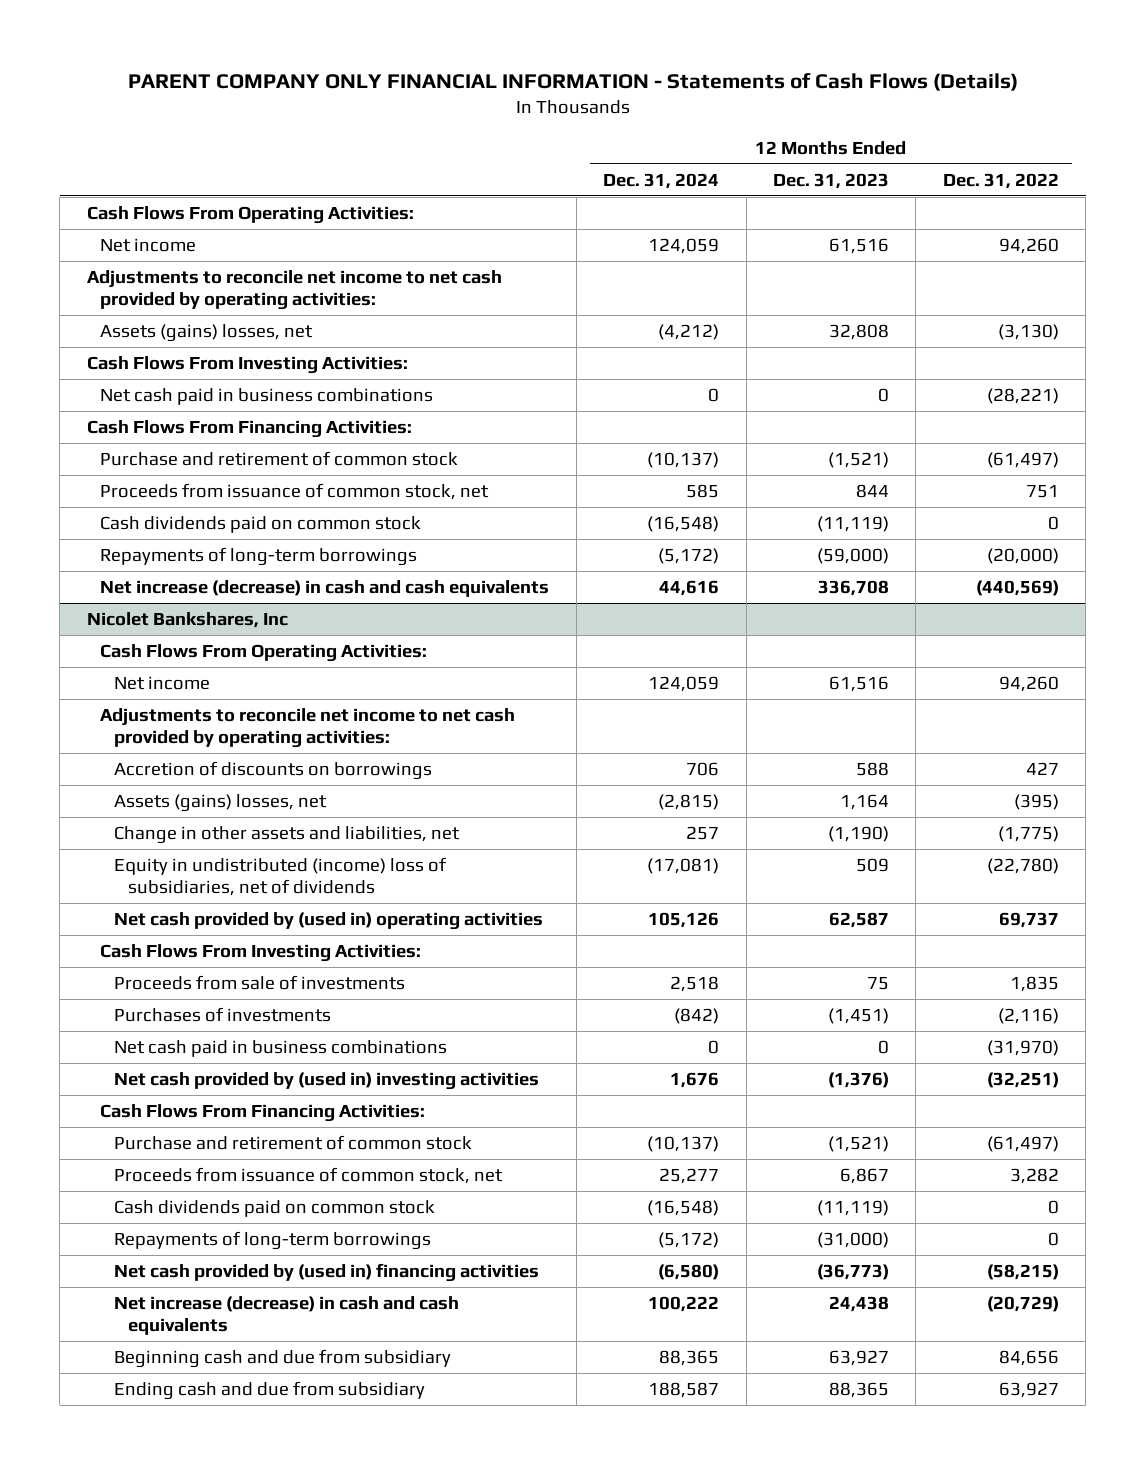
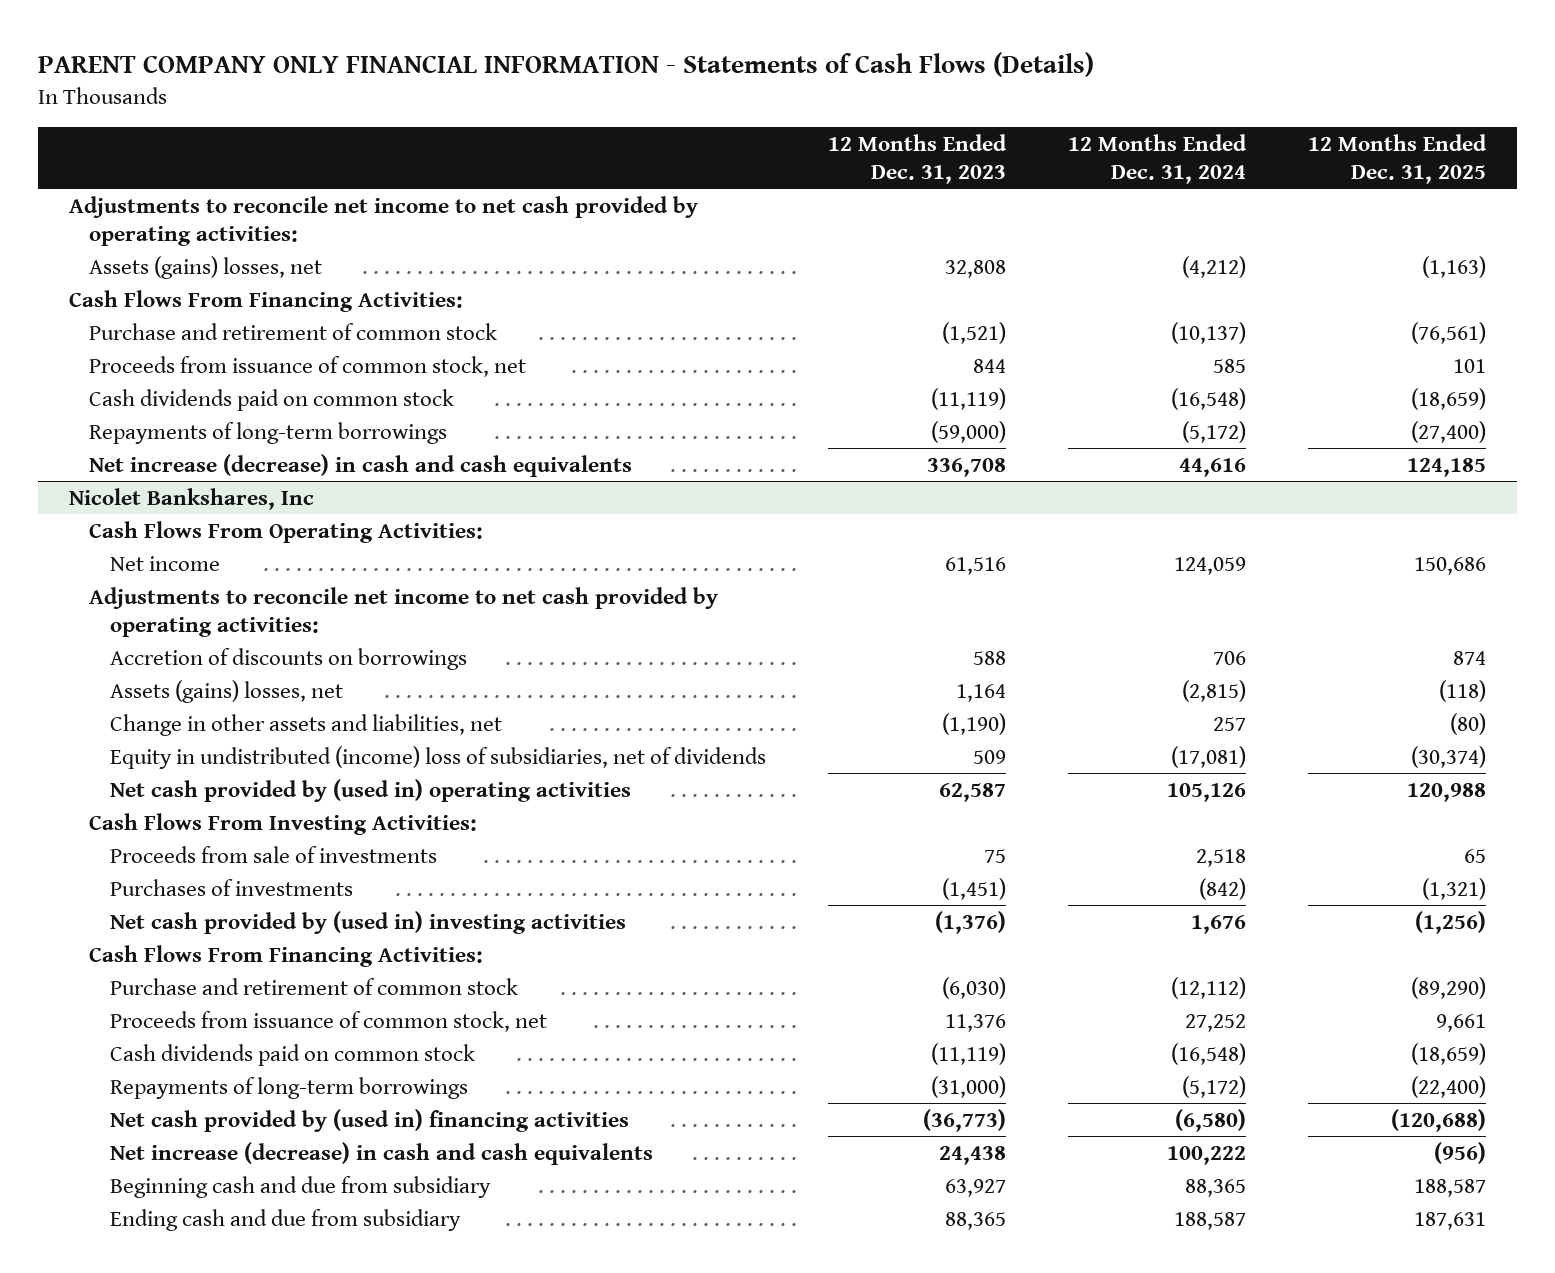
[942,172,1059,189] Dec. 31, 2022 -> none
none -> [1307,133,1487,184] 12 Months Ended Dec. 31, 2025
[86,205,414,224] Cash Flows From Operating Activities: -> none
[100,237,197,252] Net income -> none
[86,355,408,374] Cash Flows From Investing Activities: -> none
[100,387,434,405] Net cash paid in business combinations -> none
[114,1039,448,1057] Net cash paid in business combinations -> none
[647,1135,720,1152] (10,137) -> [1170,976,1246,999] (12,112)
[828,1135,890,1152] (1,521) -> [941,976,1006,999] (6,030)
[659,1167,720,1184] 25,277 -> [1184,1013,1246,1032] 27,252
[840,1167,890,1184] 6,867 -> [944,1013,1006,1032] 11,376

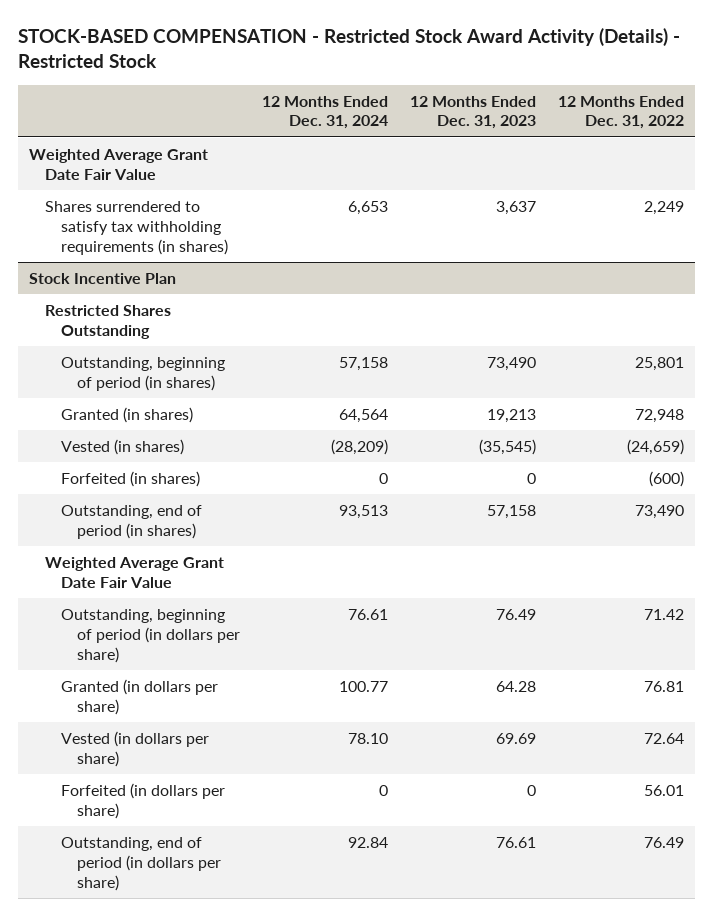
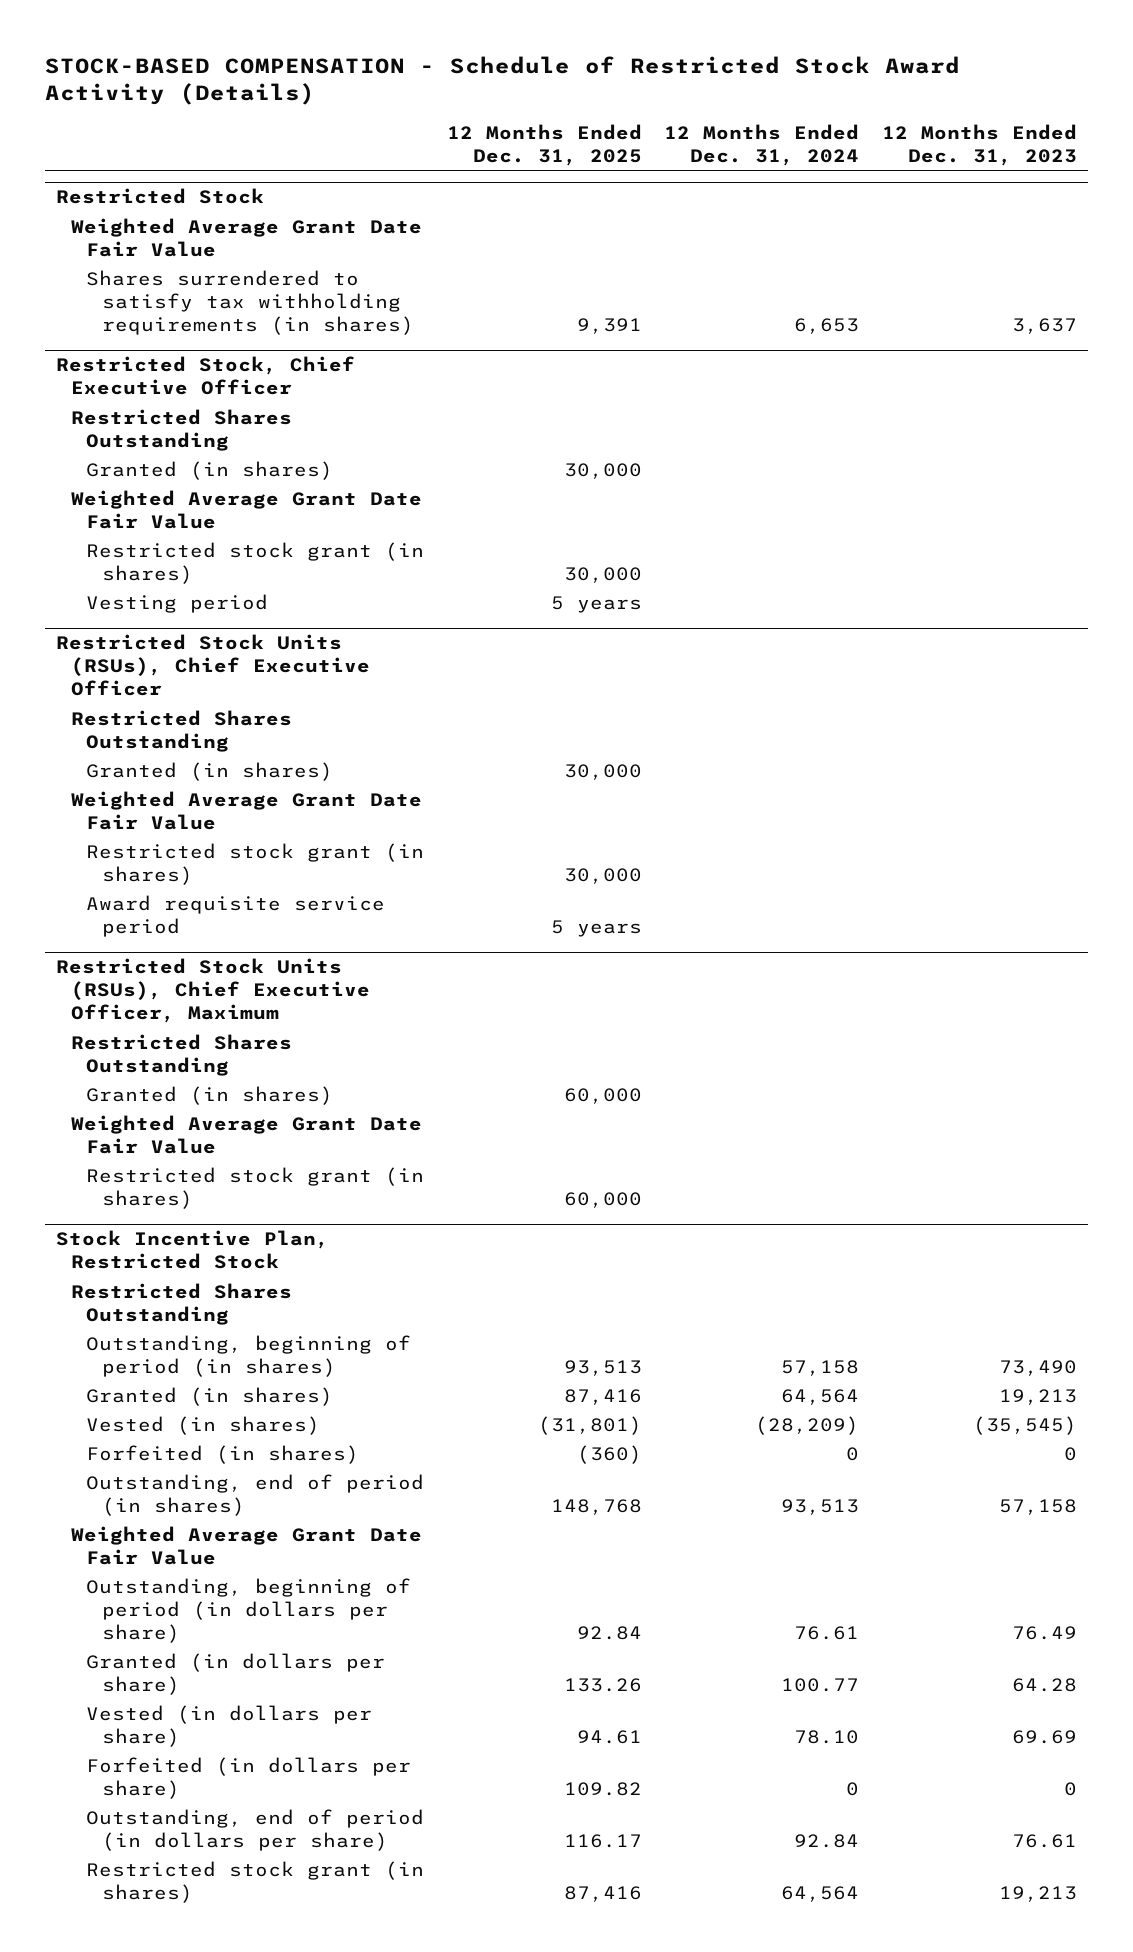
[18,28,681,69] STOCK-BASED COMPENSATION - Restricted Stock Award Activity (Details) - Restricted Stock -> [45,55,961,106] STOCK-BASED COMPENSATION - Schedule of Restricted Stock Award Activity (Details)
[558,95,685,130] 12 Months Ended Dec. 31, 2022 -> none
none -> [446,124,642,167] 12 Months Ended Dec. 31, 2025
none -> [56,188,265,205] Restricted Stock
[29,272,177,284] Stock Incentive Plan -> none
none -> [56,356,356,396] Restricted Stock, Chief Executive Officer
none -> [86,460,334,480] Granted (in shares)
none -> [71,489,423,529] Weighted Average Grant Date Fair Value
none -> [86,541,425,584] Restricted stock grant (in shares)
none -> [86,593,269,613] Vesting period
none -> [56,634,371,697] Restricted Stock Units (RSUs), Chief Executive Officer
none -> [71,709,293,752] Restricted Shares Outstanding
none -> [86,761,334,781] Granted (in shares)
none -> [71,790,423,830] Weighted Average Grant Date Fair Value
none -> [86,842,425,885] Restricted stock grant (in shares)
none -> [86,894,386,937] Award requisite service period
none -> [56,958,371,1024] Restricted Stock Units (RSUs), Chief Executive Officer, Maximum
none -> [71,1033,293,1076] Restricted Shares Outstanding
none -> [86,1085,334,1105] Granted (in shares)
none -> [71,1114,423,1154] Weighted Average Grant Date Fair Value
none -> [86,1166,425,1209] Restricted stock grant (in shares)
none -> [56,1230,330,1270] Stock Incentive Plan, Restricted Stock
none -> [71,1282,293,1325] Restricted Shares Outstanding
none -> [86,1860,425,1903] Restricted stock grant (in shares)

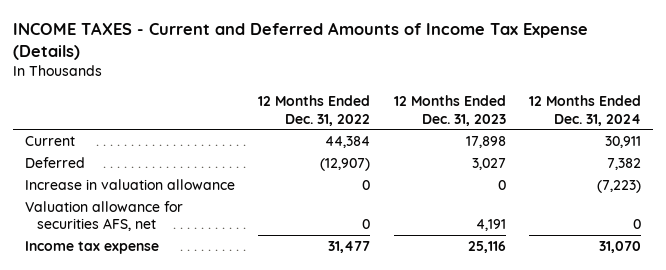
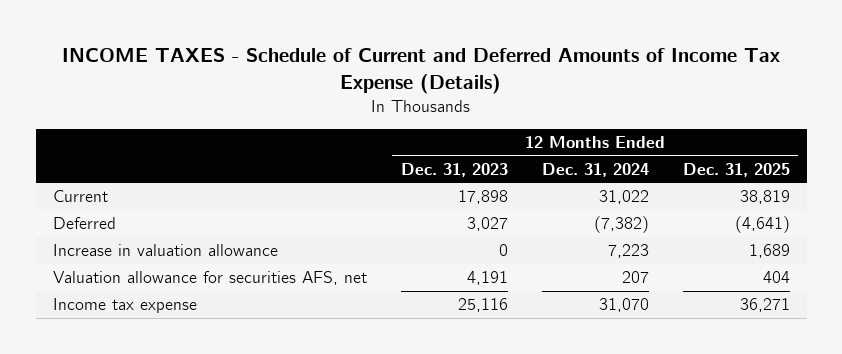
[12,21,588,61] INCOME TAXES - Current and Deferred Amounts of Income Tax Expense (Details) -> [62,48,781,95] INCOME TAXES - Schedule of Current and Deferred Amounts of Income Tax Expense (Details)
[258,95,371,126] 12 Months Ended Dec. 31, 2022 -> none
none -> [682,163,790,178] Dec. 31, 2025
[605,135,642,148] 30,911 -> [598,190,649,205] 31,022
[607,157,642,170] 7,382 -> [593,216,649,234] (7,382)
[597,179,642,193] (7,223) -> [607,244,649,259] 7,223
[633,219,642,230] 0 -> [621,271,649,284] 207

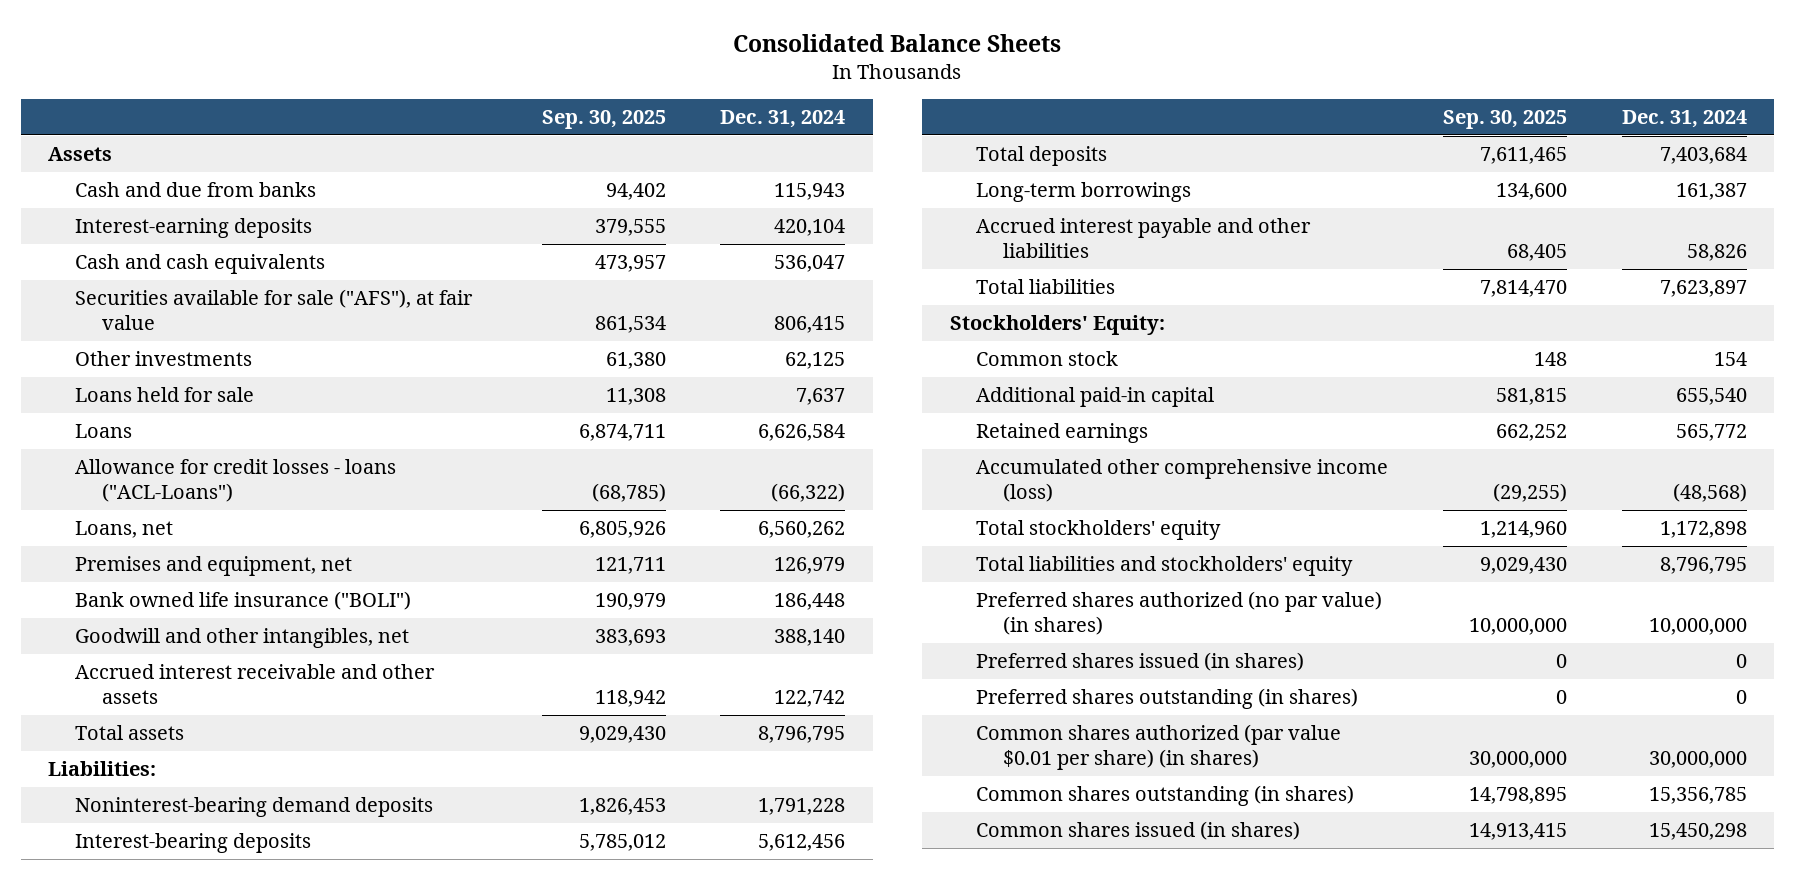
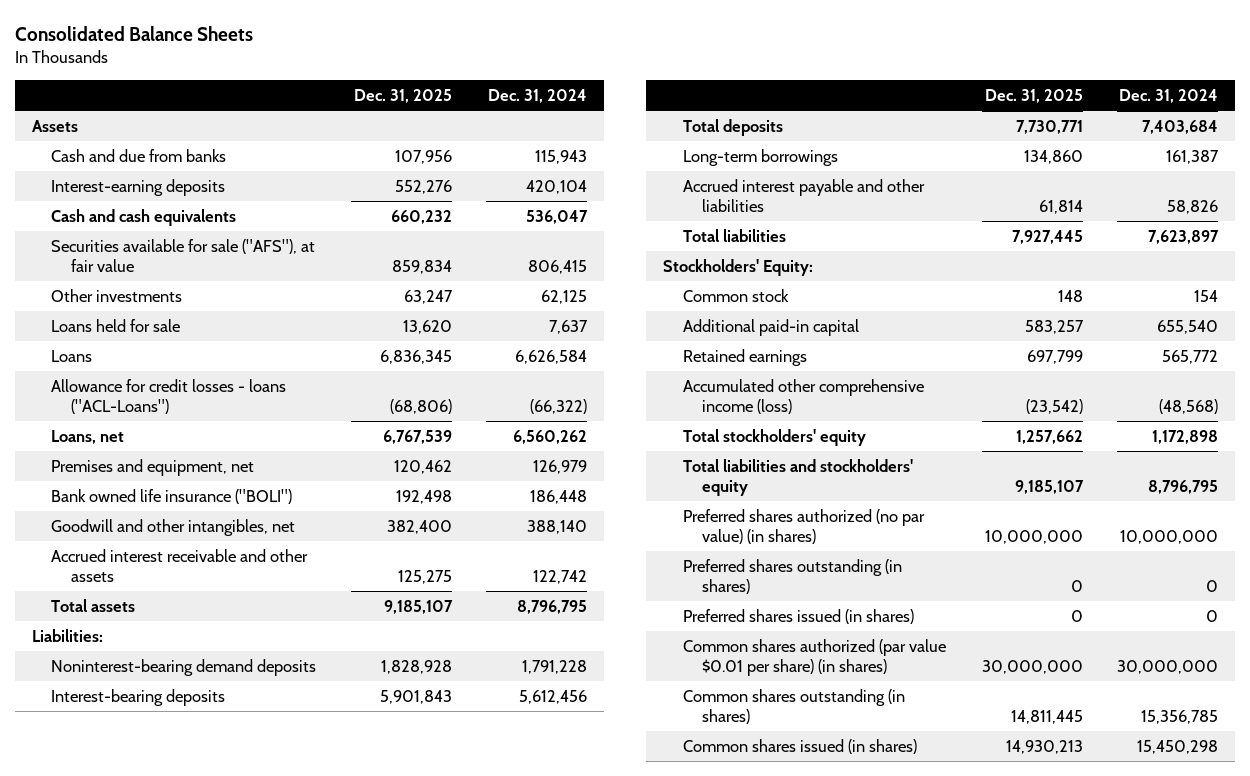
[541,109,666,129] Sep. 30, 2025 -> none
none -> [353,89,452,104] Dec. 31, 2025
[976,652,1305,672] Preferred shares issued (in shares) -> [682,609,914,625] Preferred shares issued (in shares)

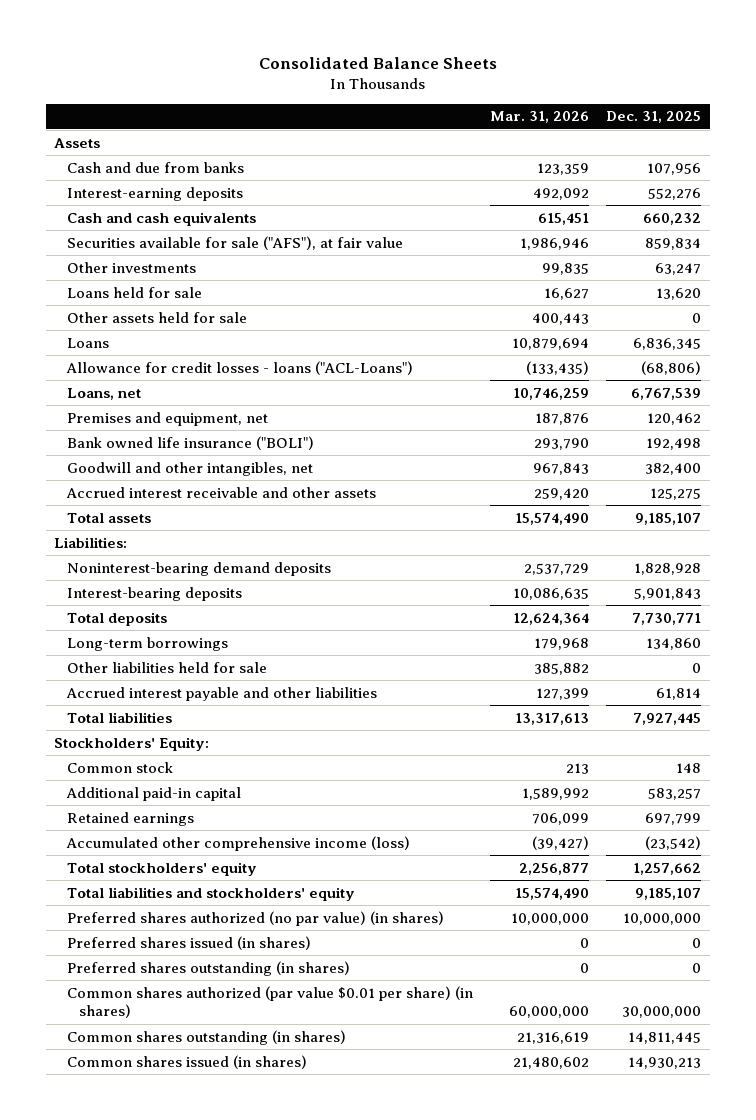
[487,89,587,104] Dec. 31, 2024 -> none
none -> [490,111,590,124] Mar. 31, 2026
none -> [66,311,247,323] Other assets held for sale
none -> [66,661,267,673] Other liabilities held for sale
[682,559,902,594] Preferred shares outstanding (in shares) -> [66,960,350,976] Preferred shares outstanding (in shares)

